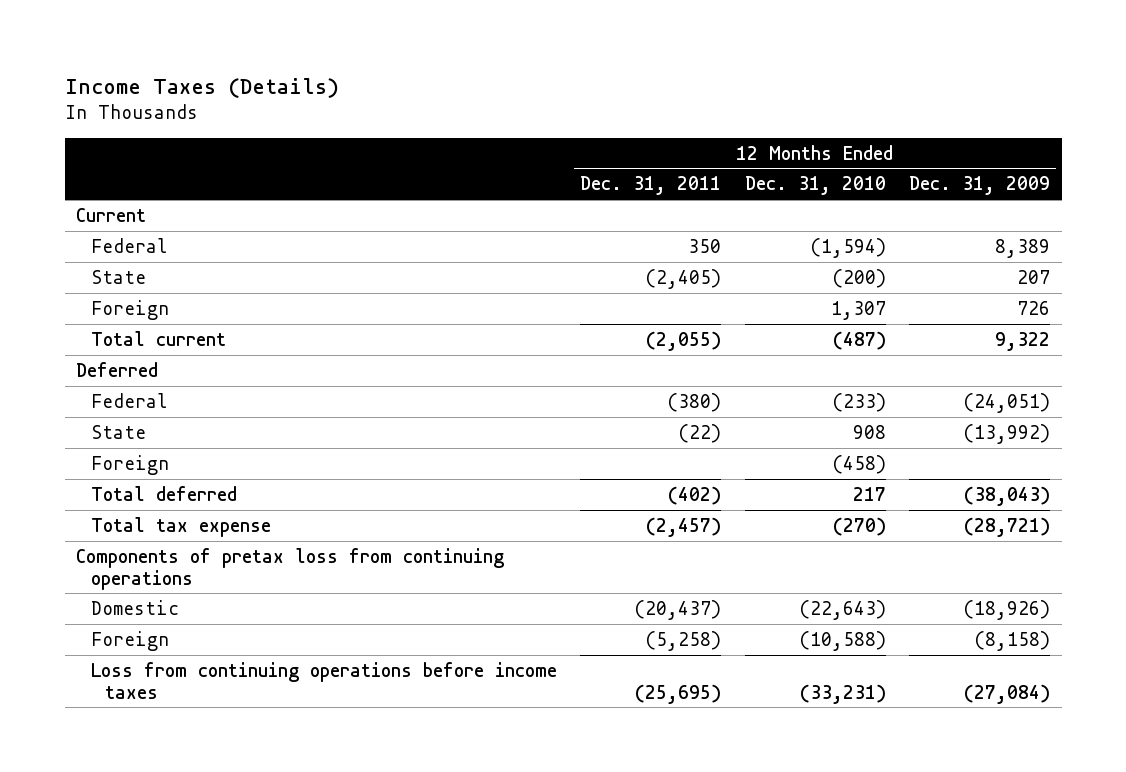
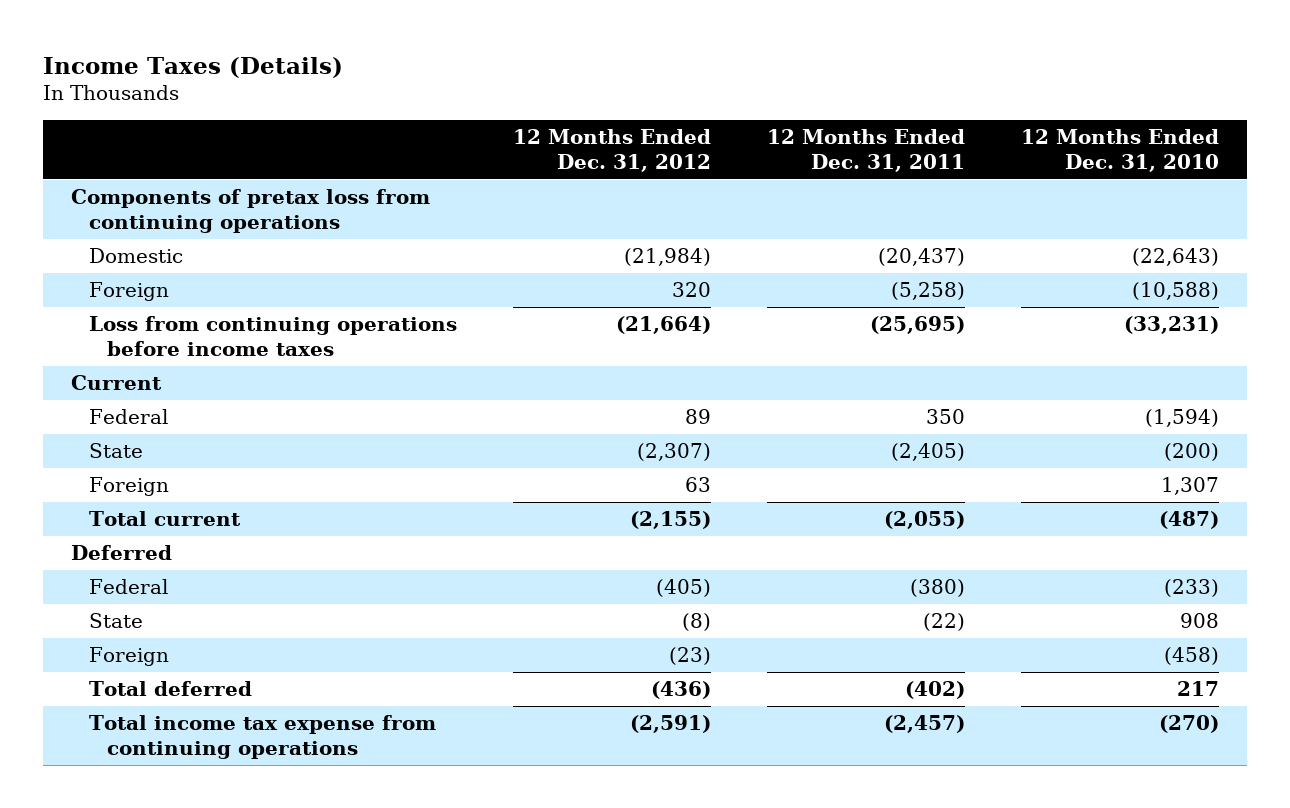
[908,176,1050,196] Dec. 31, 2009 -> none
none -> [513,129,712,172] 12 Months Ended Dec. 31, 2012
[76,547,505,590] Components of pretax loss from continuing operations -> [71,189,431,234] Components of pretax loss from continuing operations
[90,599,179,615] Domestic -> [89,248,184,264] Domestic
[90,630,169,651] Foreign -> [89,282,170,302] Foreign
[90,661,557,699] Loss from continuing operations before income taxes -> [89,316,458,357] Loss from continuing operations before income taxes
[90,516,271,537] Total tax expense -> [89,715,437,760] Total income tax expense from continuing operations

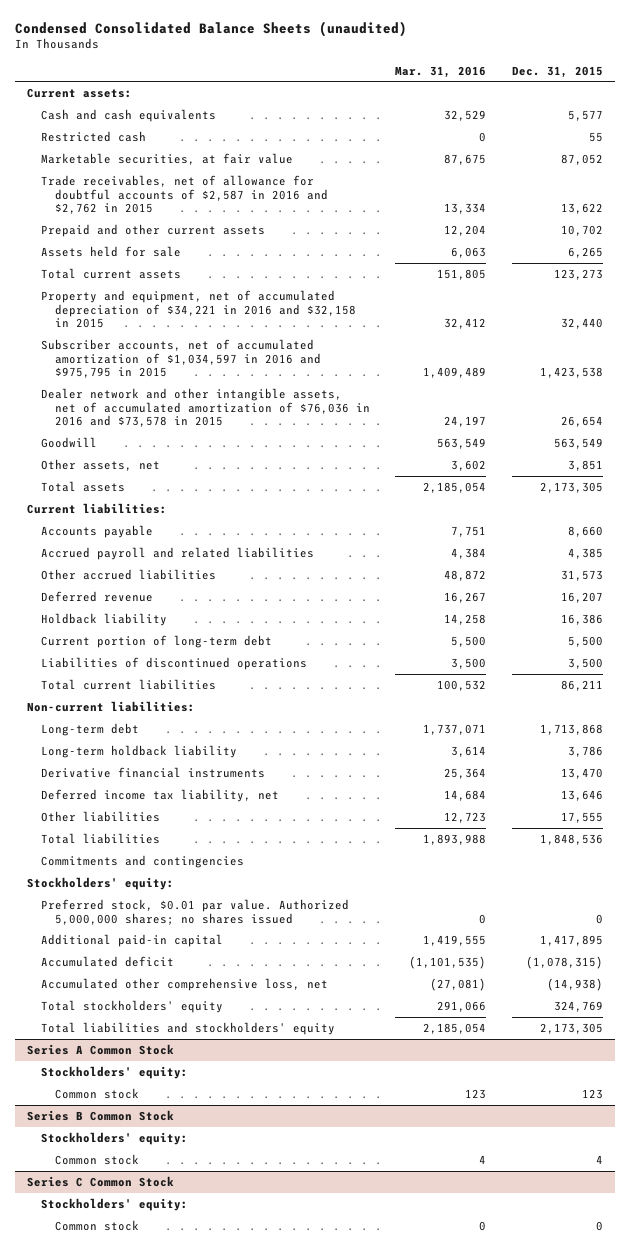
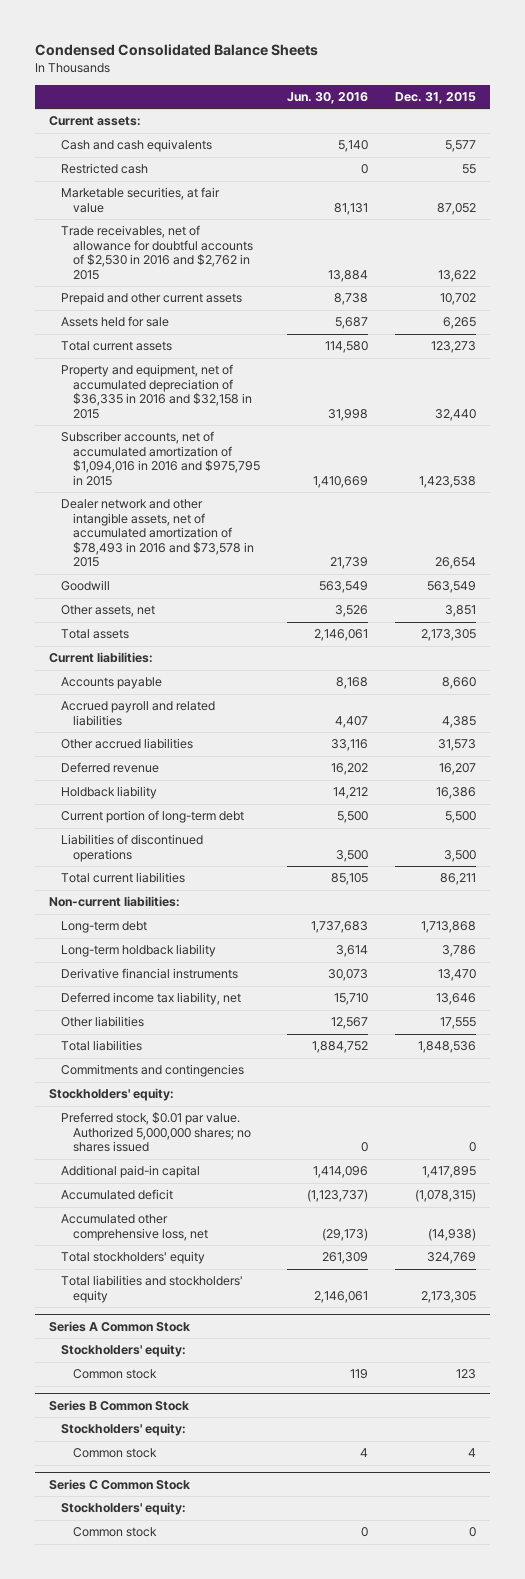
[14,20,407,37] Condensed Consolidated Balance Sheets (unaudited) -> [35,43,319,56] Condensed Consolidated Balance Sheets
[395,65,487,78] Mar. 31, 2016 -> none
none -> [286,91,368,104] Jun. 30, 2016
[41,174,328,215] Trade receivables, net of allowance for doubtful accounts of $2,587 in 2016 and $2,762 in 2015 -> [60,225,253,280] Trade receivables, net of allowance for doubtful accounts of $2,530 in 2016 and $2,762 in 2015
[41,289,356,329] Property and equipment, net of accumulated depreciation of $34,221 in 2016 and $32,158 in 2015 -> [60,364,252,419] Property and equipment, net of accumulated depreciation of $36,335 in 2016 and $32,158 in 2015
[41,338,321,379] Subscriber accounts, net of accumulated amortization of $1,034,597 in 2016 and $975,795 in 2015 -> [60,431,260,486] Subscriber accounts, net of accumulated amortization of $1,094,016 in 2016 and $975,795 in 2015
[41,387,370,428] Dealer network and other intangible assets, net of accumulated amortization of $76,036 in 2016 and $73,578 in 2015 -> [60,499,254,568] Dealer network and other intangible assets, net of accumulated amortization of $78,493 in 2016 and $73,578 in 2015

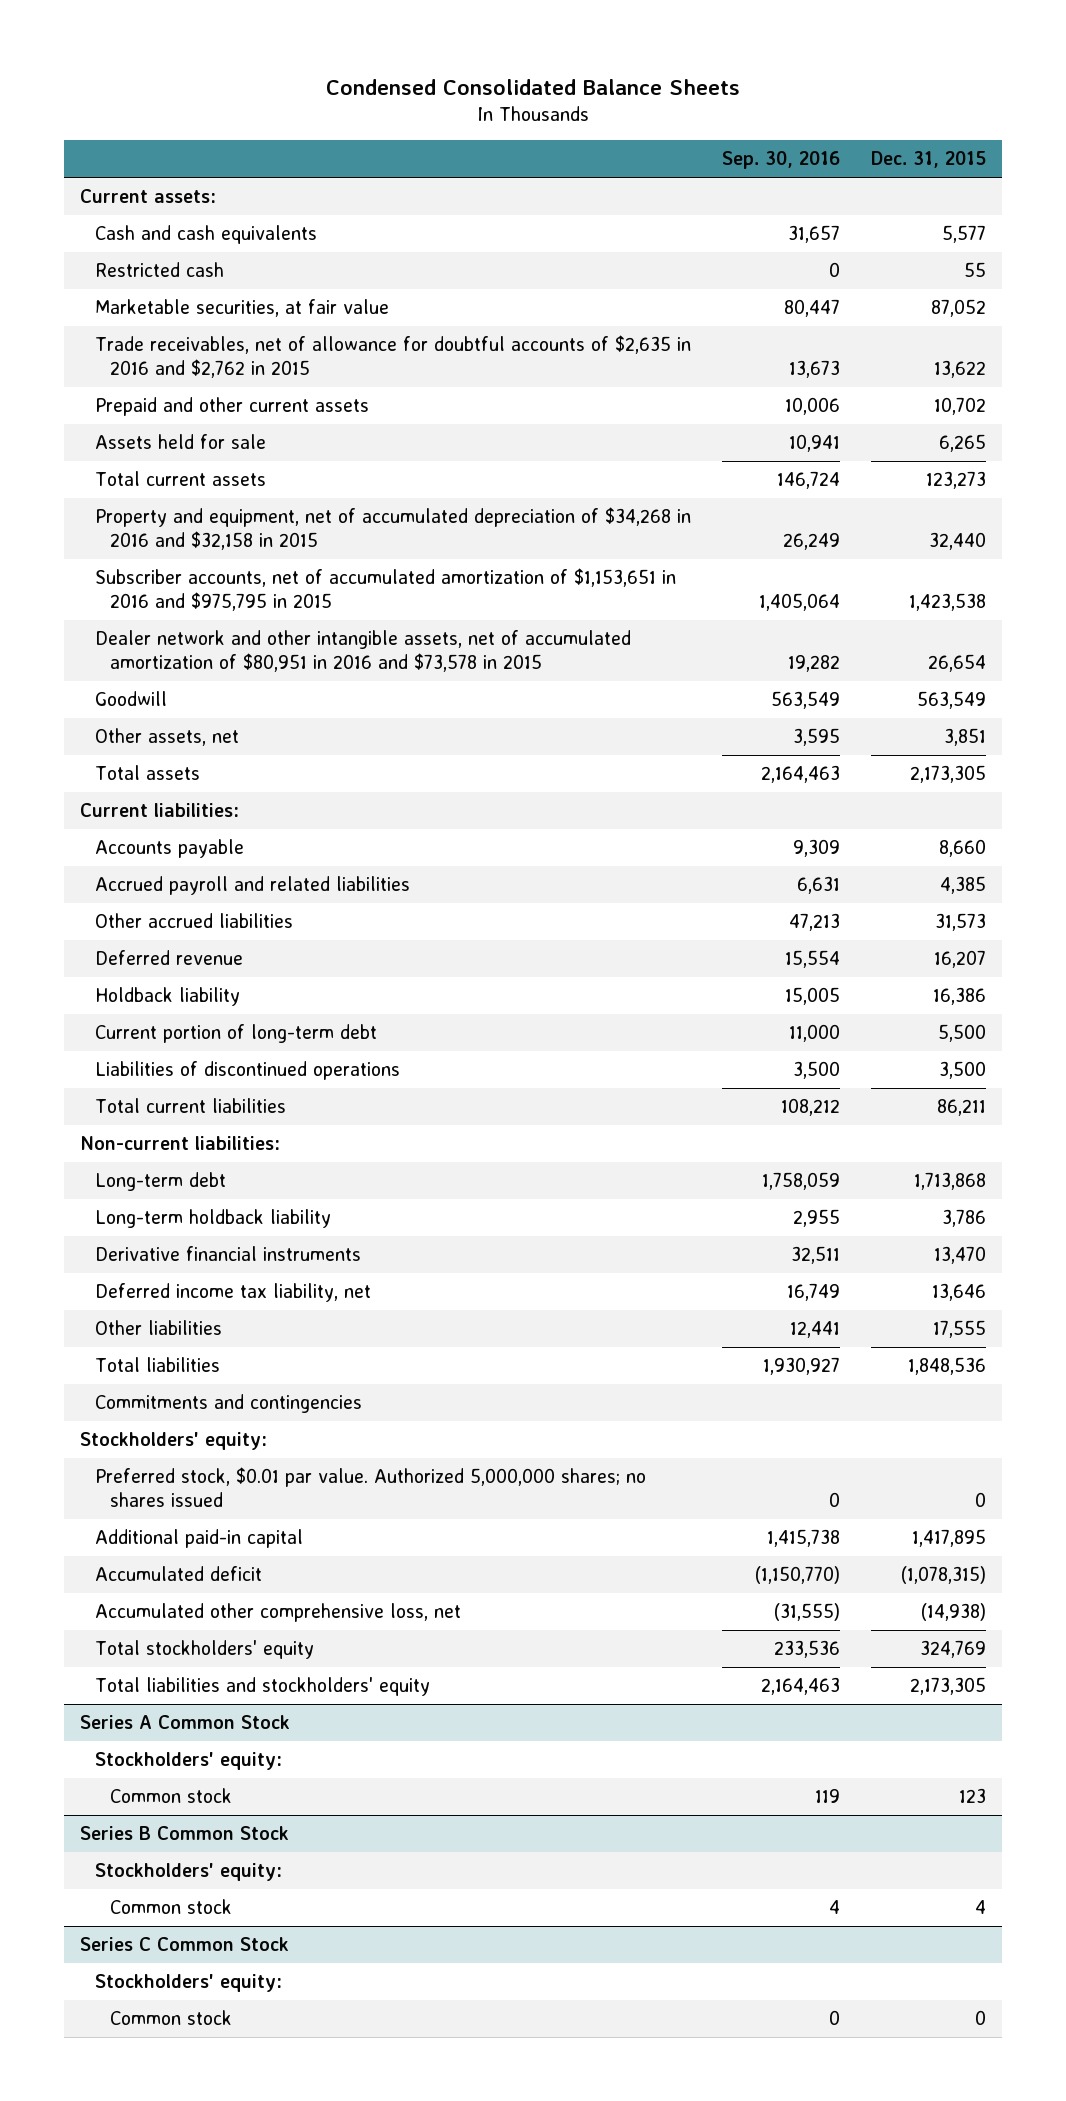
[286,91,368,104] Jun. 30, 2016 -> none
none -> [722,151,841,170] Sep. 30, 2016
[60,225,253,280] Trade receivables, net of allowance for doubtful accounts of $2,530 in 2016 and $2,762 in 2015 -> [95,335,692,378] Trade receivables, net of allowance for doubtful accounts of $2,635 in 2016 and $2,762 in 2015
[60,364,252,419] Property and equipment, net of accumulated depreciation of $36,335 in 2016 and $32,158 in 2015 -> [95,507,692,550] Property and equipment, net of accumulated depreciation of $34,268 in 2016 and $32,158 in 2015
[60,431,260,486] Subscriber accounts, net of accumulated amortization of $1,094,016 in 2016 and $975,795 in 2015 -> [95,568,677,611] Subscriber accounts, net of accumulated amortization of $1,153,651 in 2016 and $975,795 in 2015
[60,499,254,568] Dealer network and other intangible assets, net of accumulated amortization of $78,493 in 2016 and $73,578 in 2015 -> [95,630,632,672] Dealer network and other intangible assets, net of accumulated amortization of $80,951 in 2016 and $73,578 in 2015

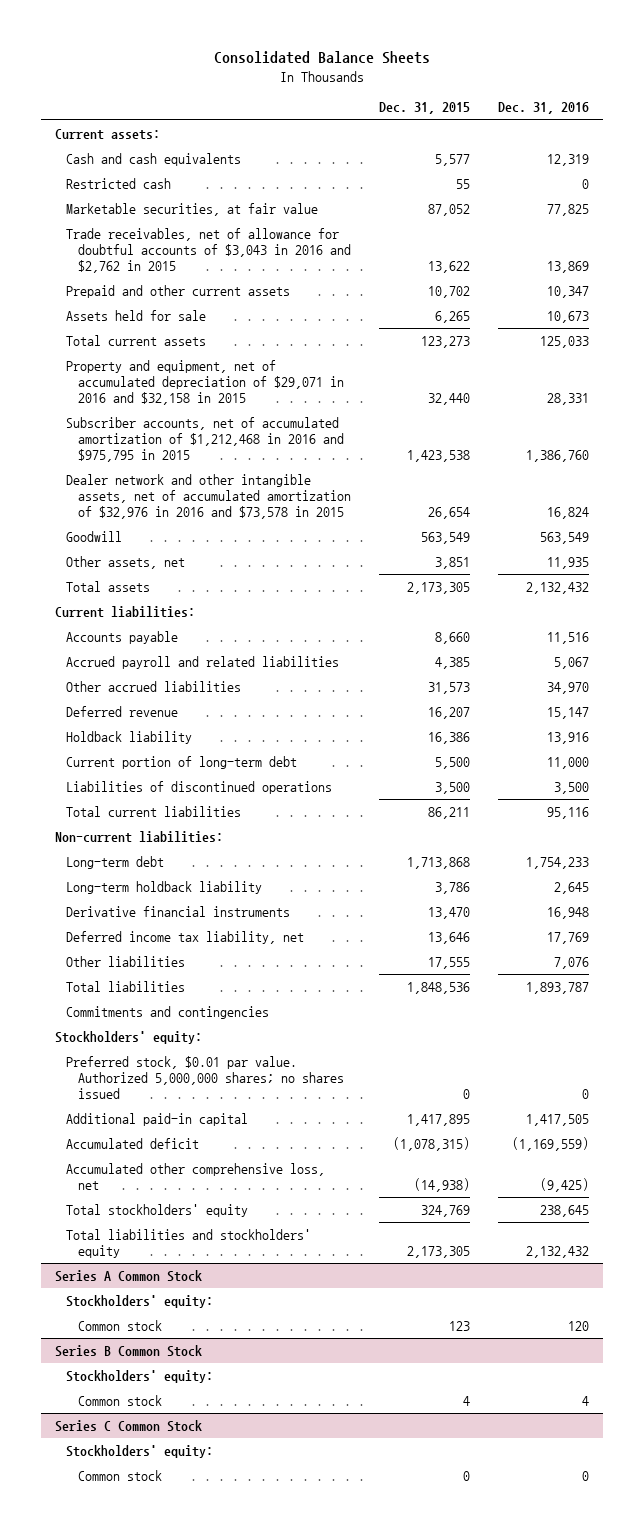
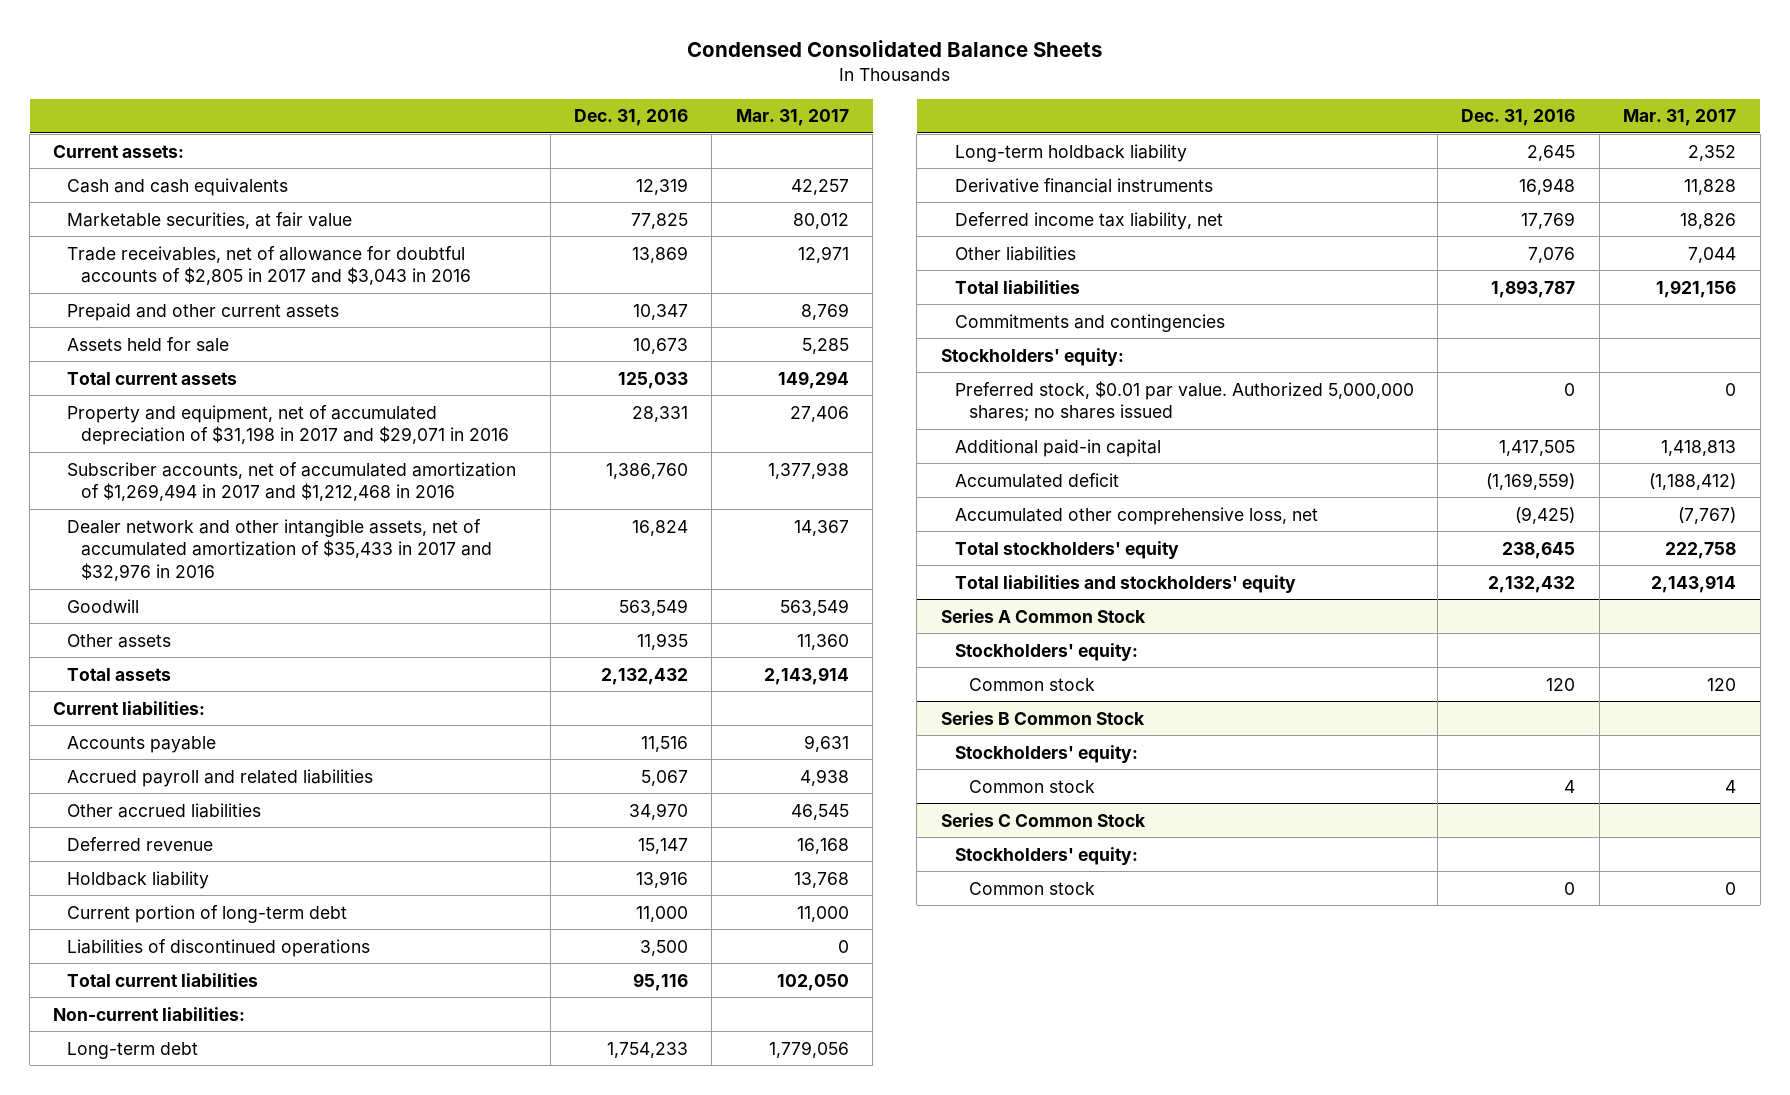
[213,51,430,65] Consolidated Balance Sheets -> [686,40,1102,58] Condensed Consolidated Balance Sheets
[378,102,470,115] Dec. 31, 2015 -> none
none -> [735,109,849,127] Mar. 31, 2017
[66,178,172,190] Restricted cash -> none
[66,228,352,274] Trade receivables, net of allowance for doubtful accounts of $3,043 in 2016 and $2,762 in 2015 -> [67,245,472,286] Trade receivables, net of allowance for doubtful accounts of $2,805 in 2017 and $3,043 in 2016
[66,360,345,406] Property and equipment, net of accumulated depreciation of $29,071 in 2016 and $32,158 in 2015 -> [67,404,510,446] Property and equipment, net of accumulated depreciation of $31,198 in 2017 and $29,071 in 2016
[66,417,345,463] Subscriber accounts, net of accumulated amortization of $1,212,468 in 2016 and $975,795 in 2015 -> [67,461,517,502] Subscriber accounts, net of accumulated amortization of $1,269,494 in 2017 and $1,212,468 in 2016
[66,474,352,520] Dealer network and other intangible assets, net of accumulated amortization of $32,976 in 2016 and $73,578 in 2015 -> [67,518,493,581] Dealer network and other intangible assets, net of accumulated amortization of $35,433 in 2017 and $32,976 in 2016
[66,556,186,570] Other assets, net -> [67,633,172,648] Other assets

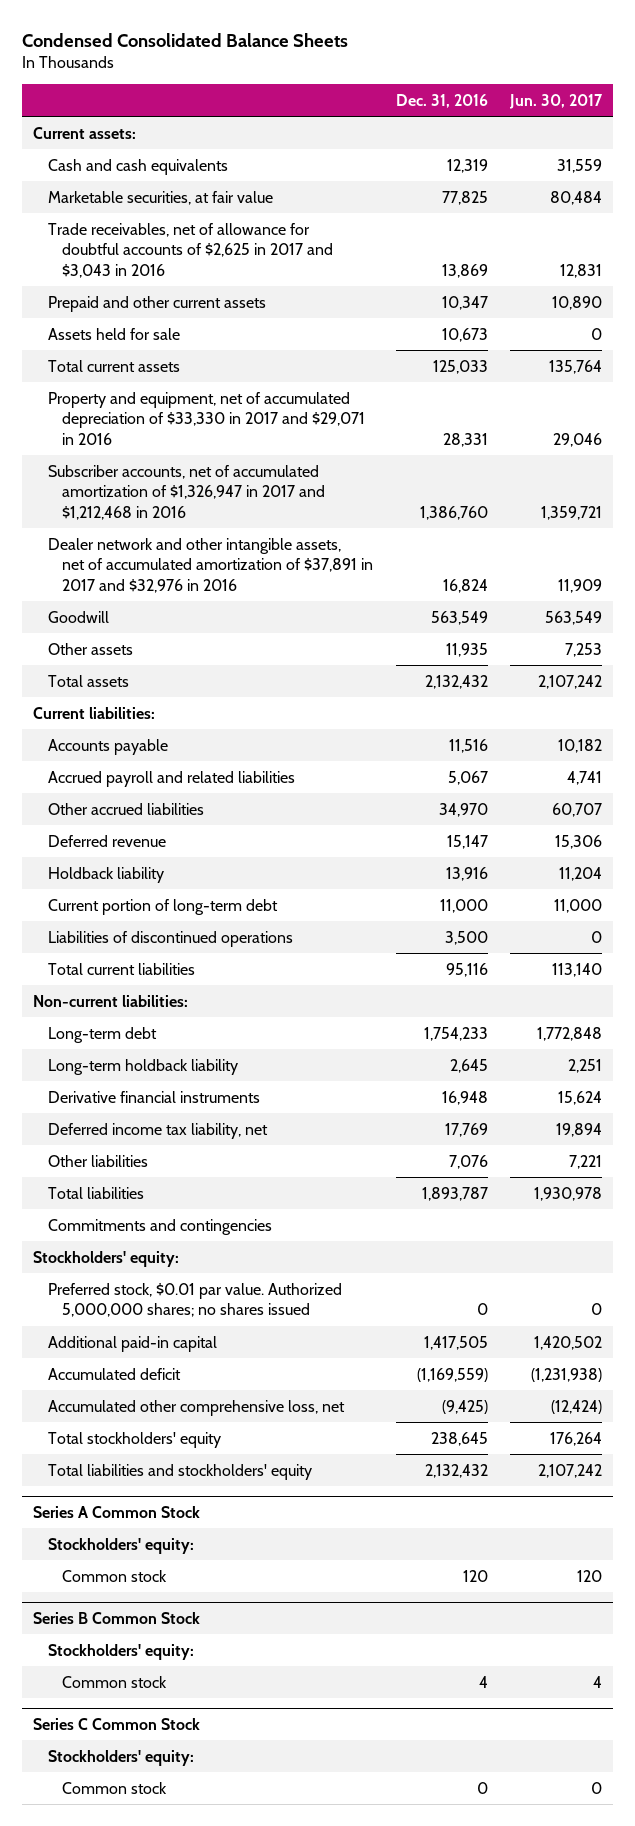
[735,109,849,127] Mar. 31, 2017 -> none
none -> [508,93,603,109] Jun. 30, 2017
[67,245,472,286] Trade receivables, net of allowance for doubtful accounts of $2,805 in 2017 and $3,043 in 2016 -> [47,222,334,279] Trade receivables, net of allowance for doubtful accounts of $2,625 in 2017 and $3,043 in 2016
[67,404,510,446] Property and equipment, net of accumulated depreciation of $31,198 in 2017 and $29,071 in 2016 -> [47,391,366,446] Property and equipment, net of accumulated depreciation of $33,330 in 2017 and $29,071 in 2016
[67,461,517,502] Subscriber accounts, net of accumulated amortization of $1,269,494 in 2017 and $1,212,468 in 2016 -> [47,464,326,521] Subscriber accounts, net of accumulated amortization of $1,326,947 in 2017 and $1,212,468 in 2016
[67,518,493,581] Dealer network and other intangible assets, net of accumulated amortization of $35,433 in 2017 and $32,976 in 2016 -> [47,537,374,594] Dealer network and other intangible assets, net of accumulated amortization of $37,891 in 2017 and $32,976 in 2016

